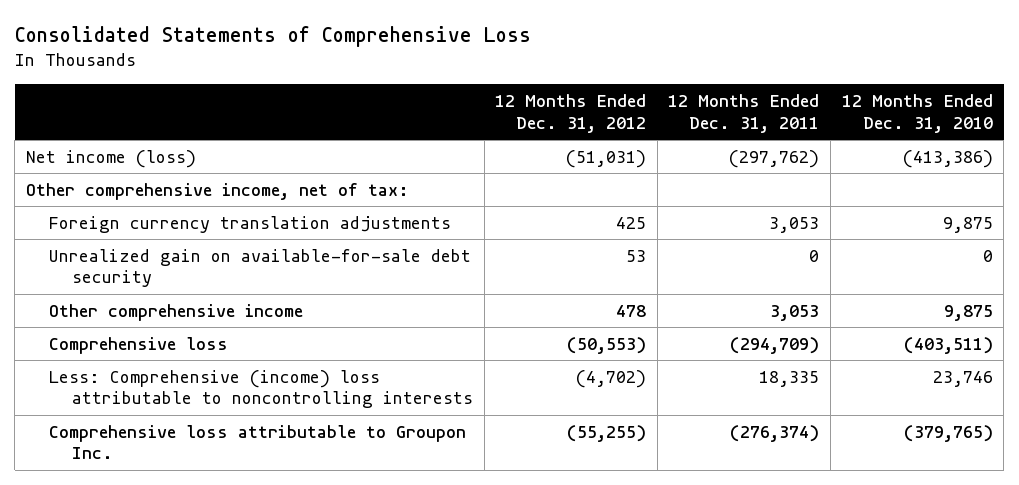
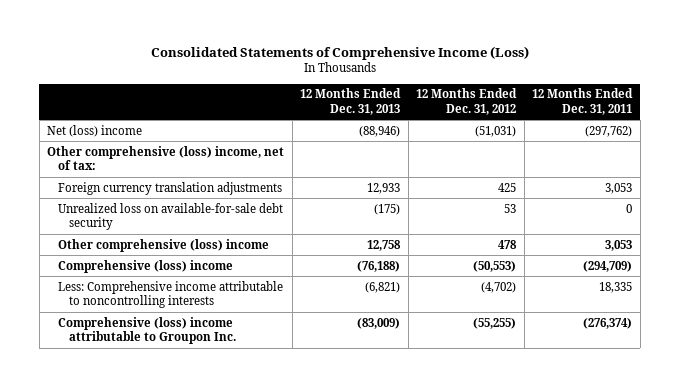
[14,26,531,48] Consolidated Statements of Comprehensive Loss -> [150,45,529,60] Consolidated Statements of Comprehensive Income (Loss)
[841,94,993,133] 12 Months Ended Dec. 31, 2010 -> none
none -> [300,88,402,115] 12 Months Ended Dec. 31, 2013
[25,149,196,168] Net income (loss) -> [47,124,143,137] Net (loss) income
[25,182,409,200] Other comprehensive income, net of tax: -> [47,145,285,171] Other comprehensive (loss) income, net of tax:
[48,248,471,288] Unrealized gain on available-for-sale debt security -> [57,202,283,231] Unrealized loss on available-for-sale debt security
[48,303,303,321] Other comprehensive income -> [57,238,269,252] Other comprehensive (loss) income
[48,336,228,354] Comprehensive loss -> [57,259,233,273] Comprehensive (loss) income
[48,369,473,409] Less: Comprehensive (income) loss attributable to noncontrolling interests -> [57,280,283,309] Less: Comprehensive income attributable to noncontrolling interests
[48,424,466,460] Comprehensive loss attributable to Groupon Inc. -> [57,316,236,345] Comprehensive (loss) income attributable to Groupon Inc.

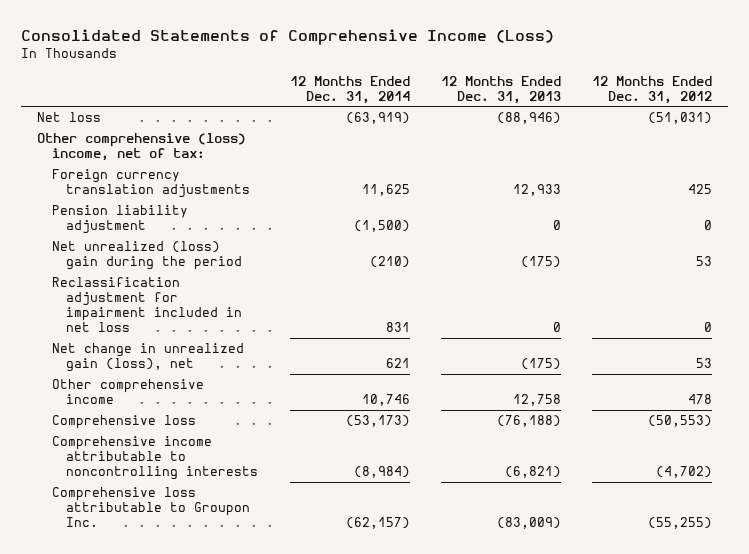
[532,88,634,115] 12 Months Ended Dec. 31, 2011 -> none
none -> [289,75,410,104] 12 Months Ended Dec. 31, 2014
[47,124,143,137] Net (loss) income -> [36,112,101,123] Net loss
none -> [51,205,188,235] Pension liability adjustment
[57,202,283,231] Unrealized loss on available-for-sale debt security -> [51,241,243,271] Net unrealized (loss) gain during the period
none -> [51,277,243,332] Reclassification adjustment for impairment included in net loss
none -> [51,343,244,373] Net change in unrealized gain (loss), net
[57,238,269,252] Other comprehensive (loss) income -> [51,379,204,405] Other comprehensive income
[57,259,233,273] Comprehensive (loss) income -> [51,415,196,430] Comprehensive loss
[57,280,283,309] Less: Comprehensive income attributable to noncontrolling interests -> [51,436,259,481] Comprehensive income attributable to noncontrolling interests
[57,316,236,345] Comprehensive (loss) income attributable to Groupon Inc. -> [51,487,251,528] Comprehensive loss attributable to Groupon Inc.

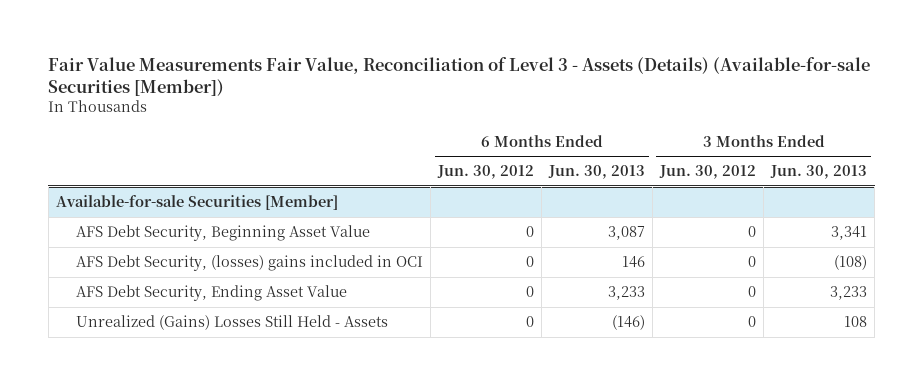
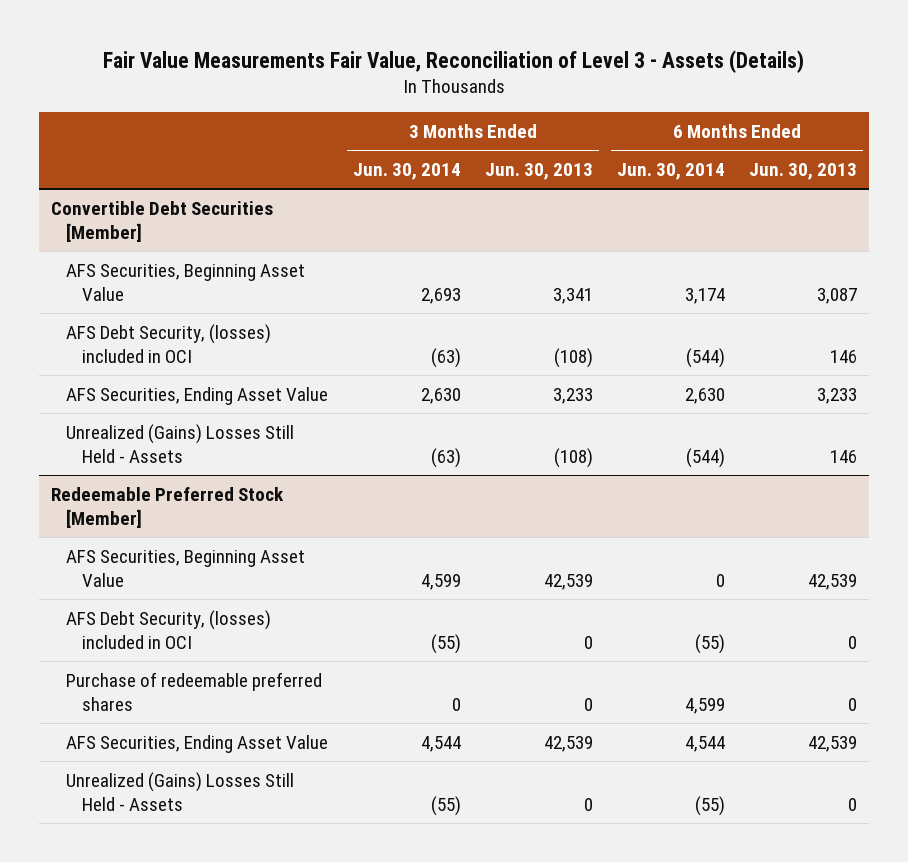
[48,56,871,97] Fair Value Measurements Fair Value, Reconciliation of Level 3 - Assets (Details) (Available-for-sale Securities [Member]) -> [102,49,804,73] Fair Value Measurements Fair Value, Reconciliation of Level 3 - Assets (Details)
[437,165,535,180] Jun. 30, 2012 -> none
[659,165,757,180] Jun. 30, 2012 -> none
none -> [352,162,461,180] Jun. 30, 2014
none -> [616,162,725,180] Jun. 30, 2014
[55,195,338,211] Available-for-sale Securities [Member] -> none
none -> [50,200,273,242] Convertible Debt Securities [Member]
[76,225,371,242] AFS Debt Security, Beginning Asset Value -> [66,263,306,301] AFS Securities, Beginning Asset Value
[76,255,424,272] AFS Debt Security, (losses) gains included in OCI -> [66,323,272,363] AFS Debt Security, (losses) included in OCI
[76,285,348,302] AFS Debt Security, Ending Asset Value -> [66,386,329,405] AFS Securities, Ending Asset Value
[612,315,646,331] (146) -> [829,449,857,463] 146
[844,316,868,328] 108 -> [553,447,593,468] (108)
none -> [50,486,284,528] Redeemable Preferred Stock [Member]
none -> [66,549,306,587] AFS Securities, Beginning Asset Value
none -> [66,609,272,649] AFS Debt Security, (losses) included in OCI
none -> [66,671,323,711] Purchase of redeemable preferred shares
none -> [66,734,329,753] AFS Securities, Ending Asset Value
none -> [66,771,295,811] Unrealized (Gains) Losses Still Held - Assets

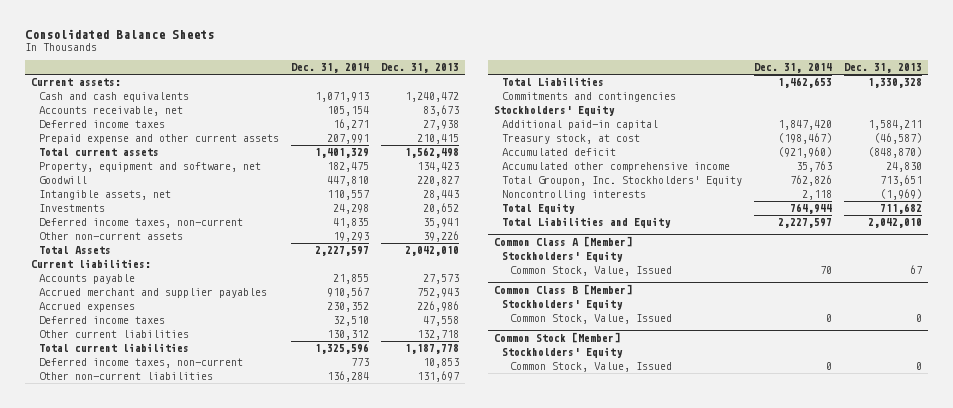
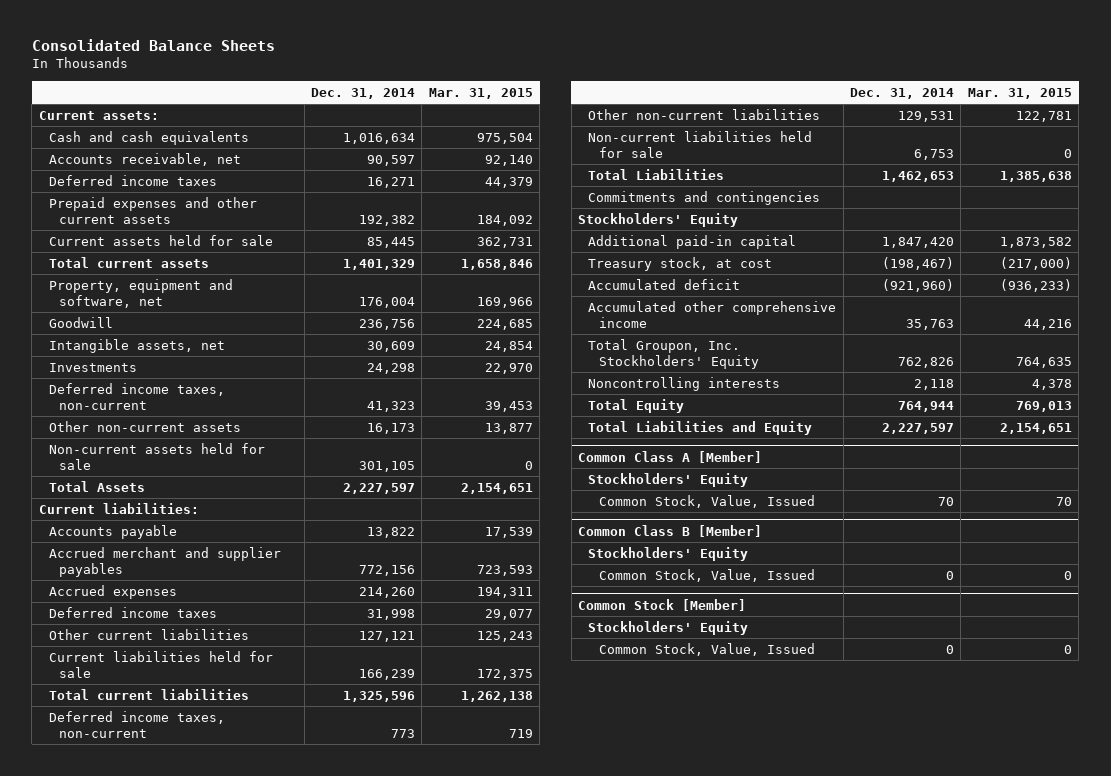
[381,63,460,74] Dec. 31, 2013 -> none
none -> [428,87,533,99] Mar. 31, 2015
[315,92,370,103] 1,071,913 -> [342,132,415,144] 1,016,634
[327,106,370,117] 105,154 -> [366,154,415,166] 90,597
[39,134,280,145] Prepaid expense and other current assets -> [49,196,258,224] Prepaid expenses and other current assets
[327,134,370,145] 207,991 -> [358,214,415,226] 192,382
none -> [49,234,274,246] Current assets held for sale
[327,162,370,173] 182,475 -> [358,296,415,308] 176,004
[327,176,370,187] 447,810 -> [358,318,415,330] 236,756
[327,190,370,201] 110,557 -> [366,340,415,352] 30,609
[333,218,370,229] 41,835 -> [366,400,415,412] 41,323
[333,232,370,243] 19,293 -> [366,422,415,434] 16,173
none -> [49,442,266,470] Non-current assets held for sale
[333,274,370,285] 21,855 -> [366,526,415,538] 13,822
[327,287,370,299] 910,567 -> [358,564,415,576] 772,156
[327,302,370,313] 230,352 -> [358,586,415,598] 214,260
[333,316,370,327] 32,510 -> [366,608,415,620] 31,998
[327,330,370,341] 130,312 -> [358,630,415,642] 127,121
none -> [49,650,274,678] Current liabilities held for sale
[327,371,370,383] 136,284 -> [898,110,955,122] 129,531
none -> [588,130,813,158] Non-current liabilities held for sale

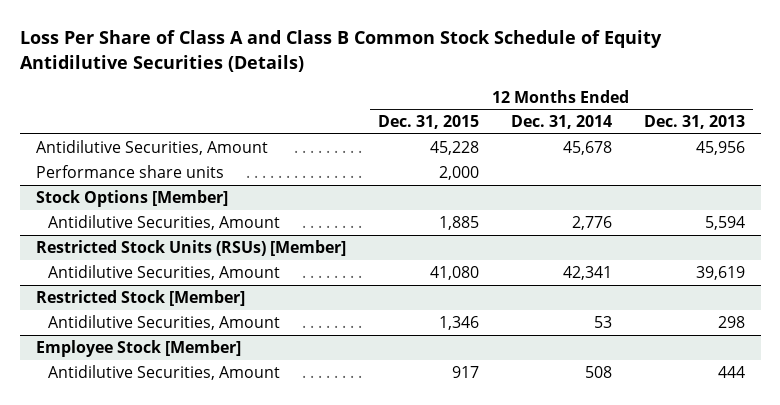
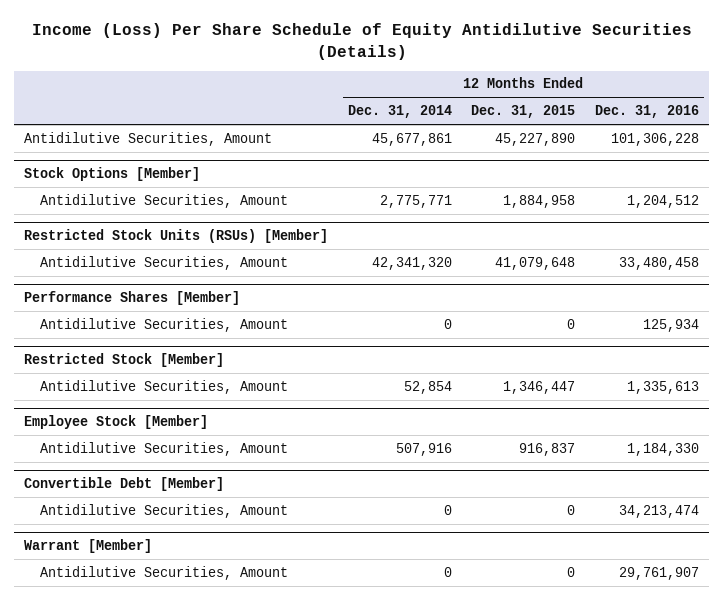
[19,30,662,72] Loss Per Share of Class A and Class B Common Stock Schedule of Equity Antidilutive Securities (Details) -> [31,23,692,60] Income (Loss) Per Share Schedule of Equity Antidilutive Securities (Details)
[643,115,745,130] Dec. 31, 2013 -> none
none -> [595,105,700,119] Dec. 31, 2016
[35,164,224,178] Performance share units -> none
[429,140,479,155] 45,228 -> [495,132,576,146] 45,227,890
[562,140,612,155] 45,678 -> [371,132,452,146] 45,677,861
[438,215,479,230] 1,885 -> [503,194,576,208] 1,884,958
[571,215,612,230] 2,776 -> [379,194,452,208] 2,775,771
[429,265,479,280] 41,080 -> [495,256,576,270] 41,079,648
[562,265,612,280] 42,341 -> [371,256,452,270] 42,341,320
none -> [24,290,241,305] Performance Shares [Member]
none -> [40,317,289,332] Antidilutive Securities, Amount
[438,315,479,330] 1,346 -> [503,380,576,394] 1,346,447
[593,315,612,328] 53 -> [403,380,452,394] 52,854
[451,365,479,378] 917 -> [519,442,576,456] 916,837
[584,365,612,378] 508 -> [395,442,452,456] 507,916
none -> [24,476,225,491] Convertible Debt [Member]
none -> [40,503,289,518] Antidilutive Securities, Amount
none -> [24,538,153,553] Warrant [Member]
none -> [40,565,289,580] Antidilutive Securities, Amount

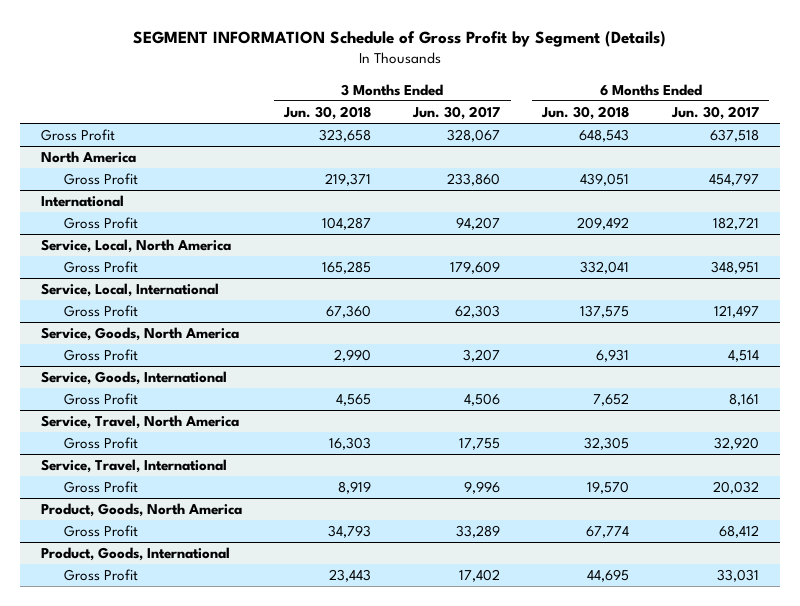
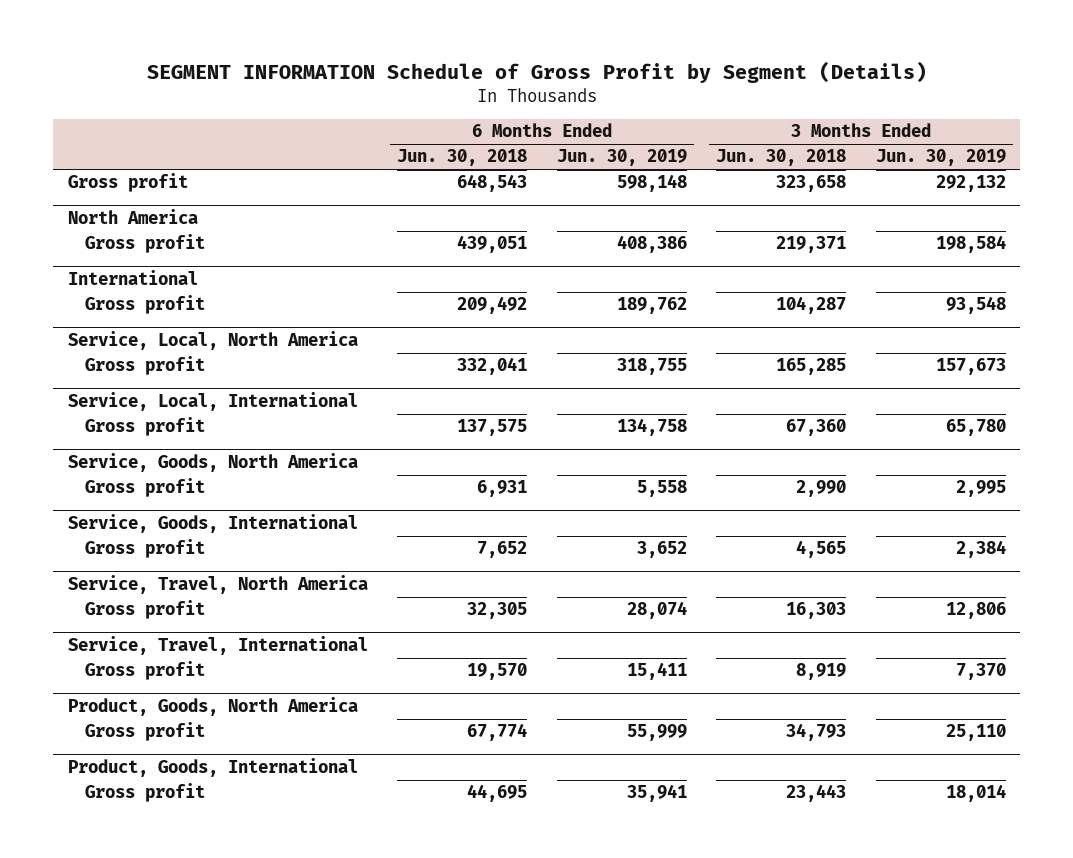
[412,106,501,121] Jun. 30, 2017 -> none
[670,106,759,121] Jun. 30, 2017 -> none
none -> [556,149,687,167] Jun. 30, 2019
none -> [875,149,1006,167] Jun. 30, 2019
[41,129,116,142] Gross Profit -> [67,173,188,193] Gross profit
[63,173,138,186] Gross Profit -> [84,234,205,254] Gross profit
[63,217,138,230] Gross Profit -> [84,295,205,315] Gross profit
[63,261,138,274] Gross Profit -> [84,356,205,376] Gross profit
[63,305,138,318] Gross Profit -> [84,417,205,437] Gross profit
[63,349,138,362] Gross Profit -> [84,478,205,498] Gross profit
[63,393,138,406] Gross Profit -> [84,539,205,559] Gross profit
[63,437,138,450] Gross Profit -> [84,600,205,620] Gross profit
[63,481,138,494] Gross Profit -> [84,661,205,681] Gross profit
[63,525,138,538] Gross Profit -> [84,722,205,742] Gross profit
[63,569,138,582] Gross Profit -> [84,783,205,803] Gross profit

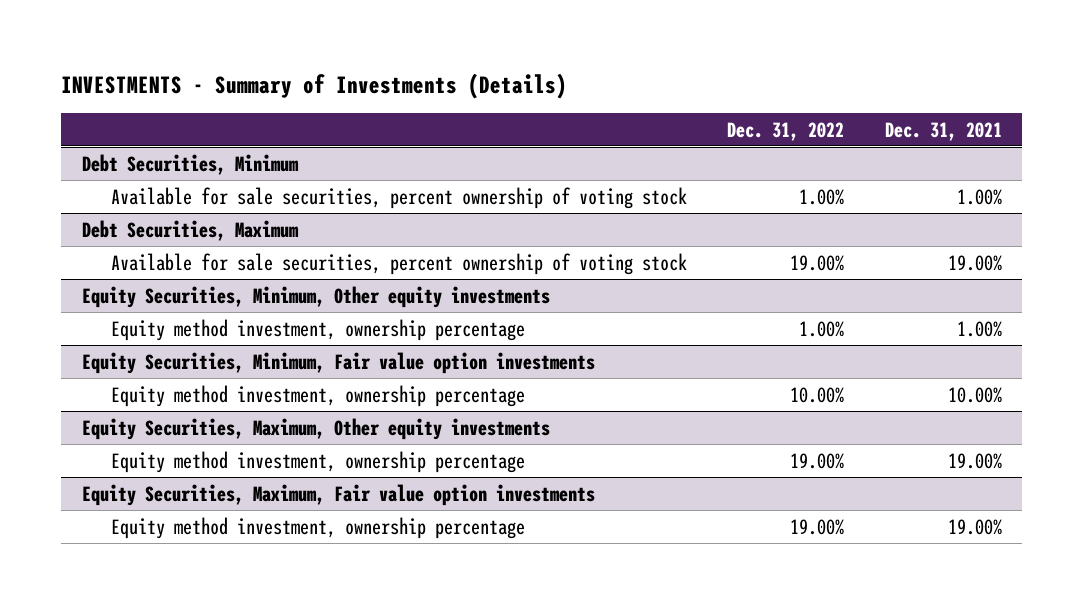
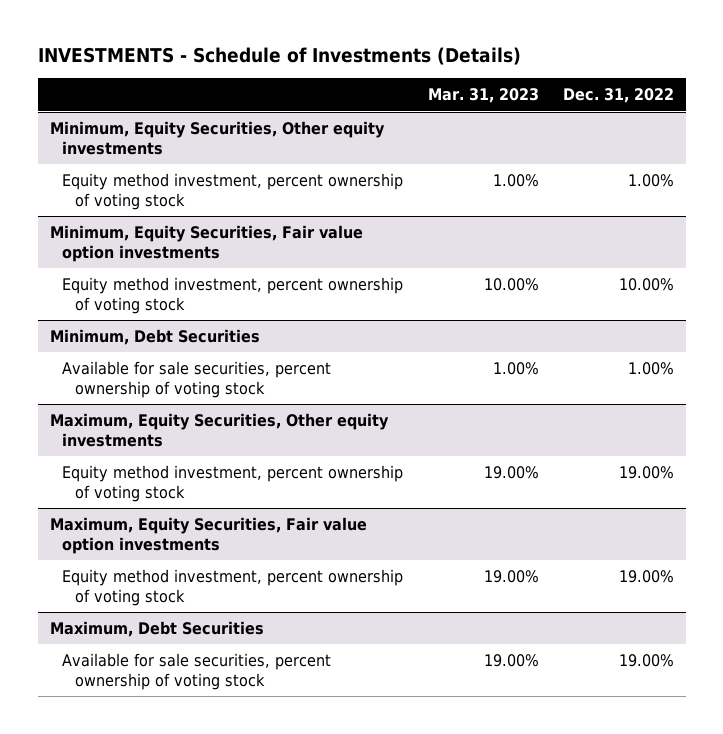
[61,72,568,99] INVESTMENTS - Summary of Investments (Details) -> [37,47,521,66] INVESTMENTS - Schedule of Investments (Details)
[884,121,1002,141] Dec. 31, 2021 -> none
none -> [427,88,539,104] Mar. 31, 2023
none -> [49,120,385,155] Minimum, Equity Securities, Other equity investments
none -> [62,172,404,210] Equity method investment, percent ownership of voting stock
none -> [49,224,363,262] Minimum, Equity Securities, Fair value option investments
none -> [62,276,404,314] Equity method investment, percent ownership of voting stock
[81,153,299,175] Debt Securities, Minimum -> [49,328,260,345] Minimum, Debt Securities
none -> [49,412,389,447] Maximum, Equity Securities, Other equity investments
none -> [62,464,404,502] Equity method investment, percent ownership of voting stock
none -> [49,516,367,554] Maximum, Equity Securities, Fair value option investments
none -> [62,568,404,606] Equity method investment, percent ownership of voting stock
[81,219,299,241] Debt Securities, Maximum -> [49,620,264,637] Maximum, Debt Securities
[81,285,550,308] Equity Securities, Minimum, Other equity investments -> none
[110,318,525,341] Equity method investment, ownership percentage -> none
[81,351,595,374] Equity Securities, Minimum, Fair value option investments -> none
[110,384,525,407] Equity method investment, ownership percentage -> none
[81,417,550,440] Equity Securities, Maximum, Other equity investments -> none
[110,450,525,473] Equity method investment, ownership percentage -> none
[81,483,595,506] Equity Securities, Maximum, Fair value option investments -> none
[110,516,525,539] Equity method investment, ownership percentage -> none

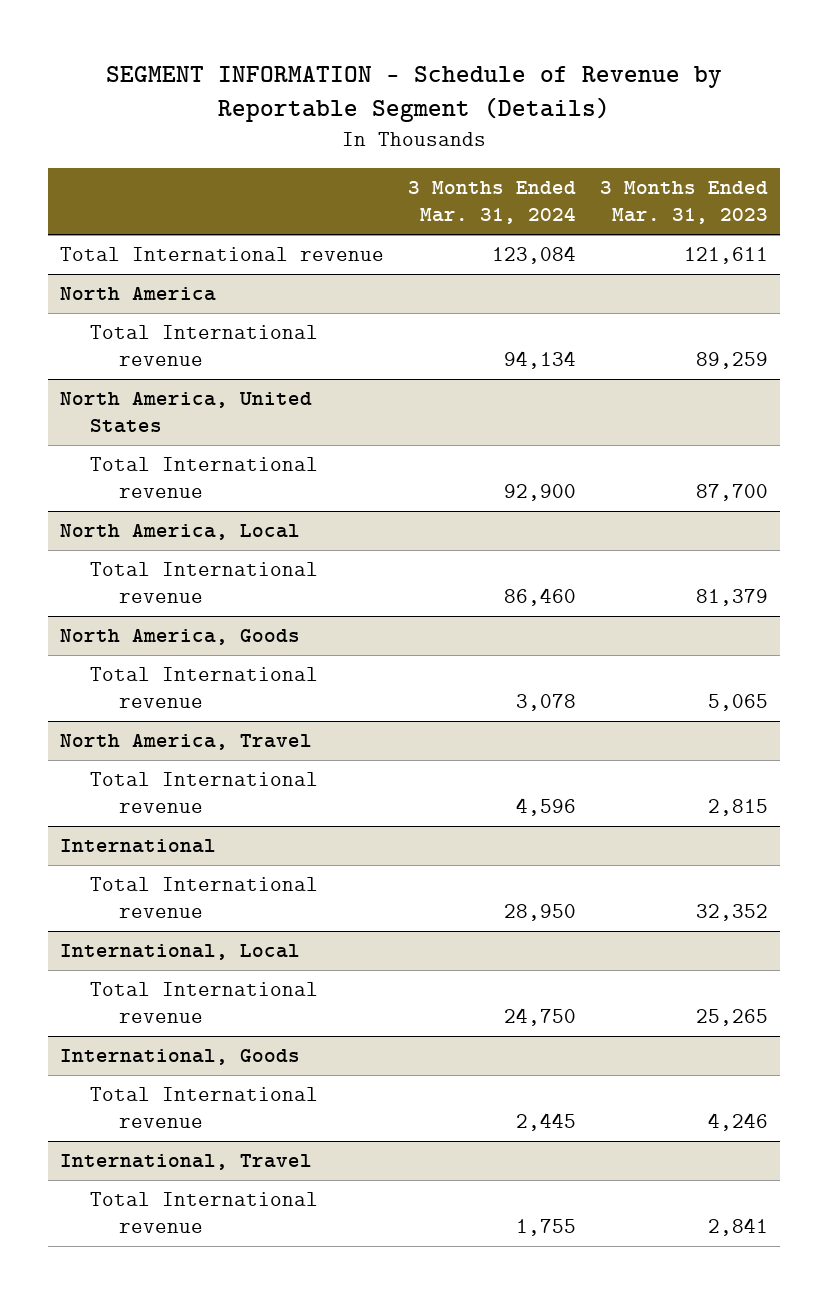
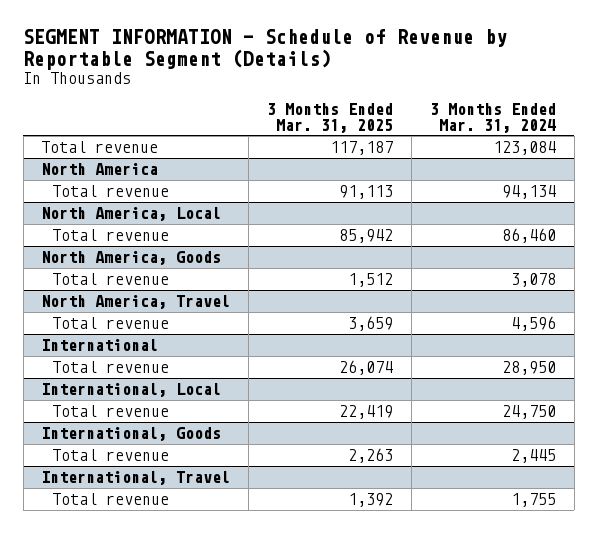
[600,181,769,225] 3 Months Ended Mar. 31, 2023 -> none
none -> [267,102,394,133] 3 Months Ended Mar. 31, 2025
[59,247,384,262] Total International revenue -> [41,141,159,154] Total revenue
[59,392,312,434] North America, United States -> none
[89,457,318,499] Total International revenue -> none
[89,325,318,367] Total International revenue -> [52,185,170,198] Total revenue
[89,562,318,604] Total International revenue -> [52,229,170,242] Total revenue
[89,667,318,709] Total International revenue -> [52,273,170,286] Total revenue
[89,772,318,814] Total International revenue -> [52,317,170,330] Total revenue
[89,877,318,919] Total International revenue -> [52,361,170,374] Total revenue
[89,982,318,1024] Total International revenue -> [52,405,170,418] Total revenue
[89,1087,318,1129] Total International revenue -> [52,449,170,462] Total revenue
[89,1192,318,1234] Total International revenue -> [52,493,170,506] Total revenue

